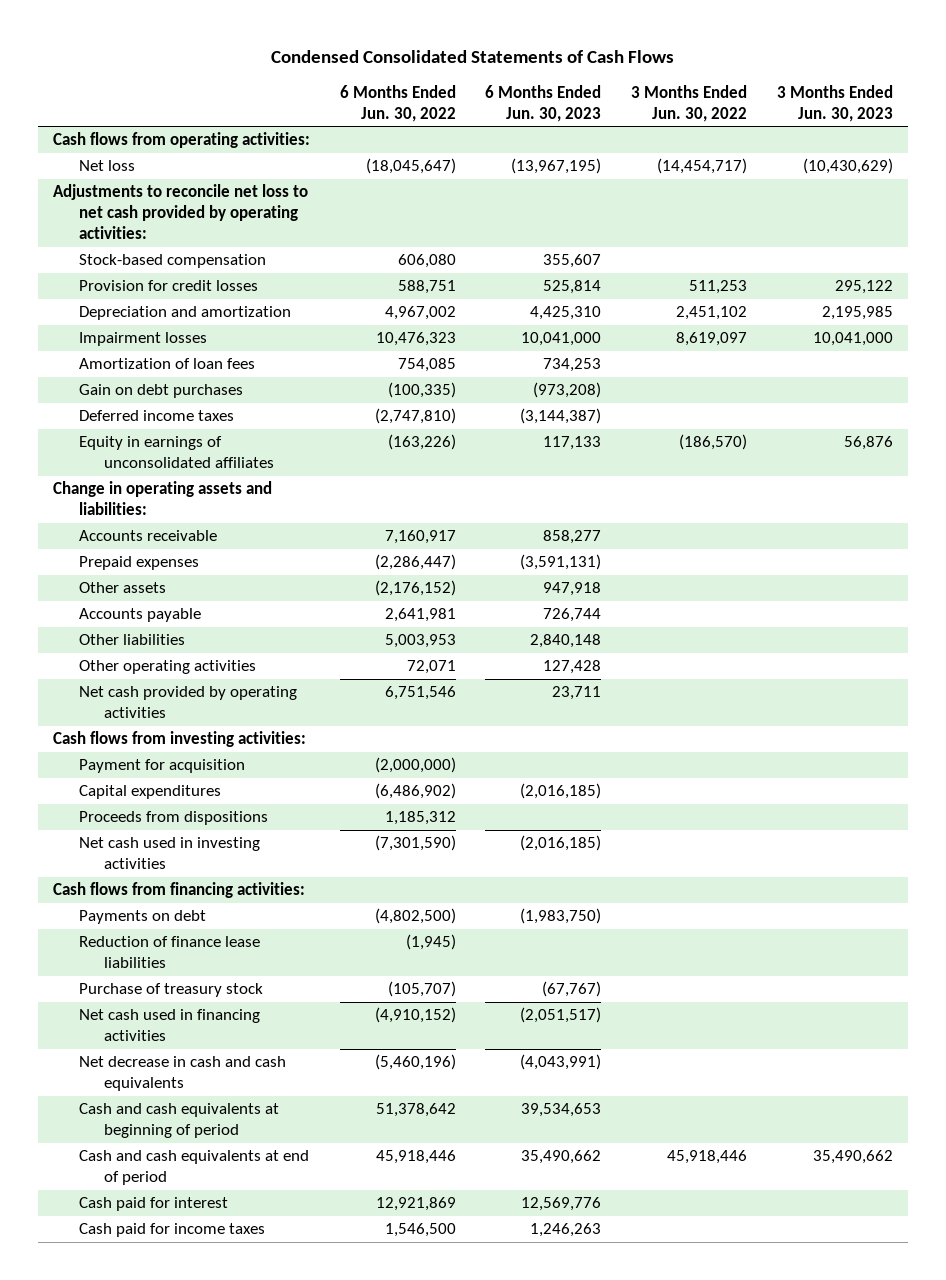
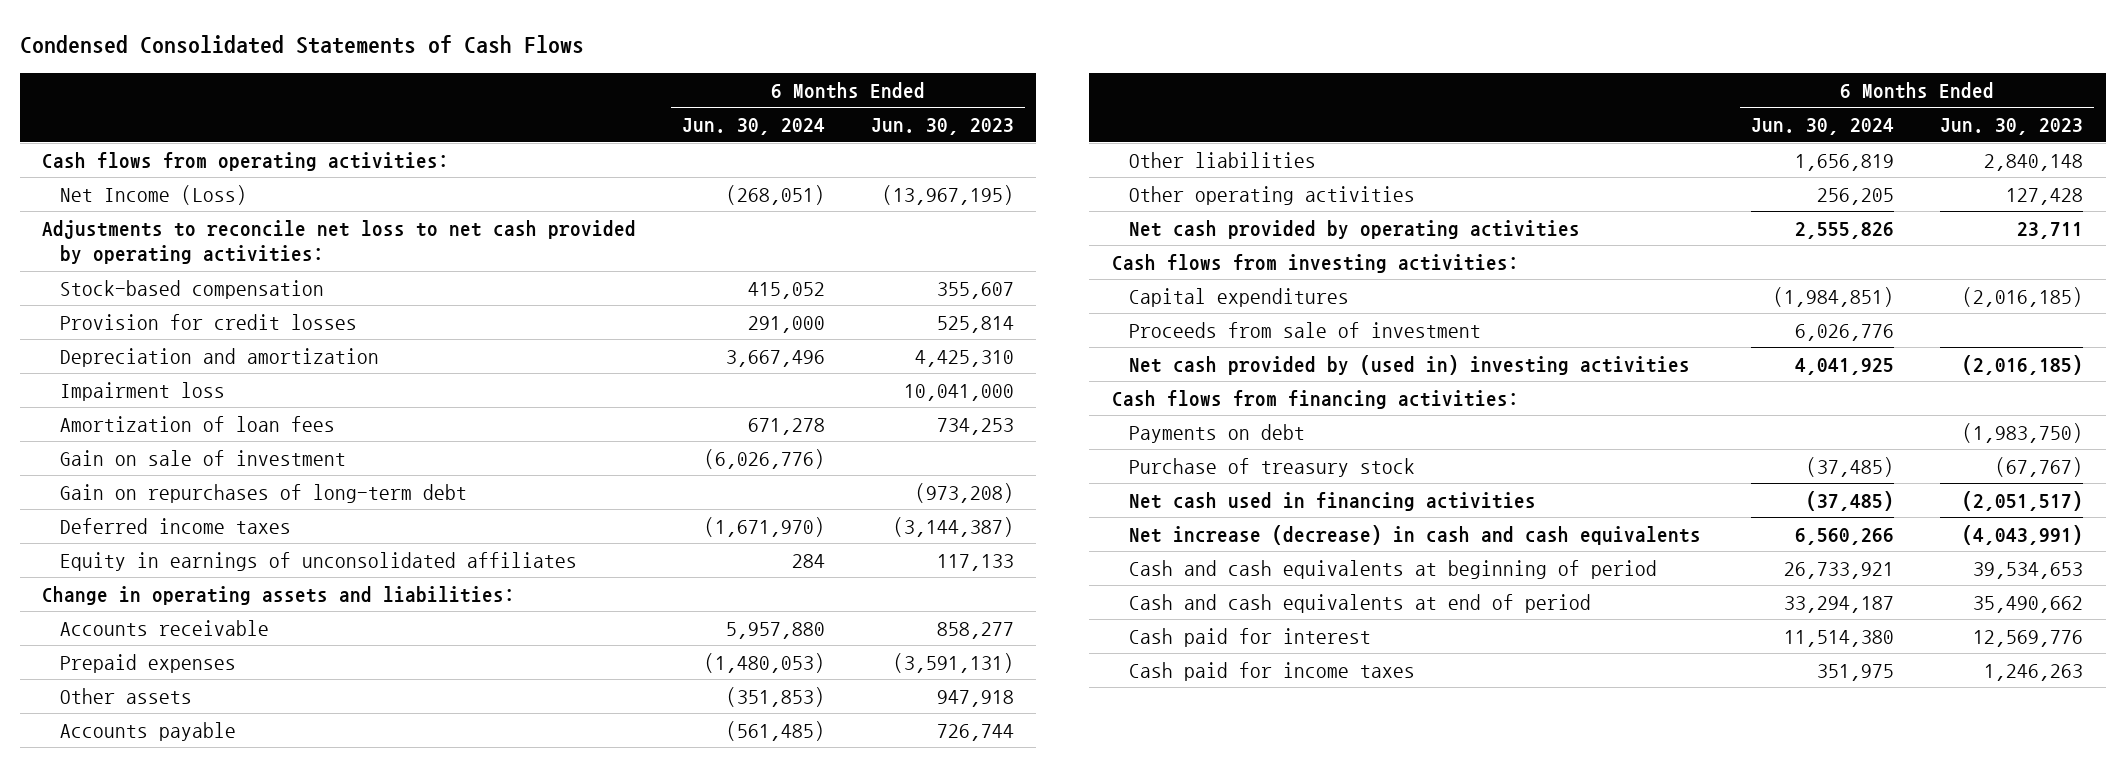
[339,84,456,122] 6 Months Ended Jun. 30, 2022 -> none
[631,84,748,122] 3 Months Ended Jun. 30, 2022 -> none
[777,84,894,122] 3 Months Ended Jun. 30, 2023 -> none
none -> [682,118,826,136] Jun. 30, 2024
[78,160,135,172] Net loss -> [59,184,247,205] Net Income (Loss)
[78,332,207,347] Impairment losses -> [59,381,225,401] Impairment loss
none -> [59,449,346,466] Gain on sale of investment
[78,384,243,399] Gain on debt purchases -> [59,483,467,503] Gain on repurchases of long-term debt
[78,759,245,774] Payment for acquisition -> none
[78,811,268,826] Proceeds from dispositions -> none
none -> [1129,321,1482,338] Proceeds from sale of investment
[78,837,260,870] Net cash used in investing activities -> [1129,354,1691,375] Net cash provided by (used in) investing activities
[78,936,260,969] Reduction of finance lease liabilities -> none
[78,1056,286,1092] Net decrease in cash and cash equivalents -> [1129,524,1702,545] Net increase (decrease) in cash and cash equivalents

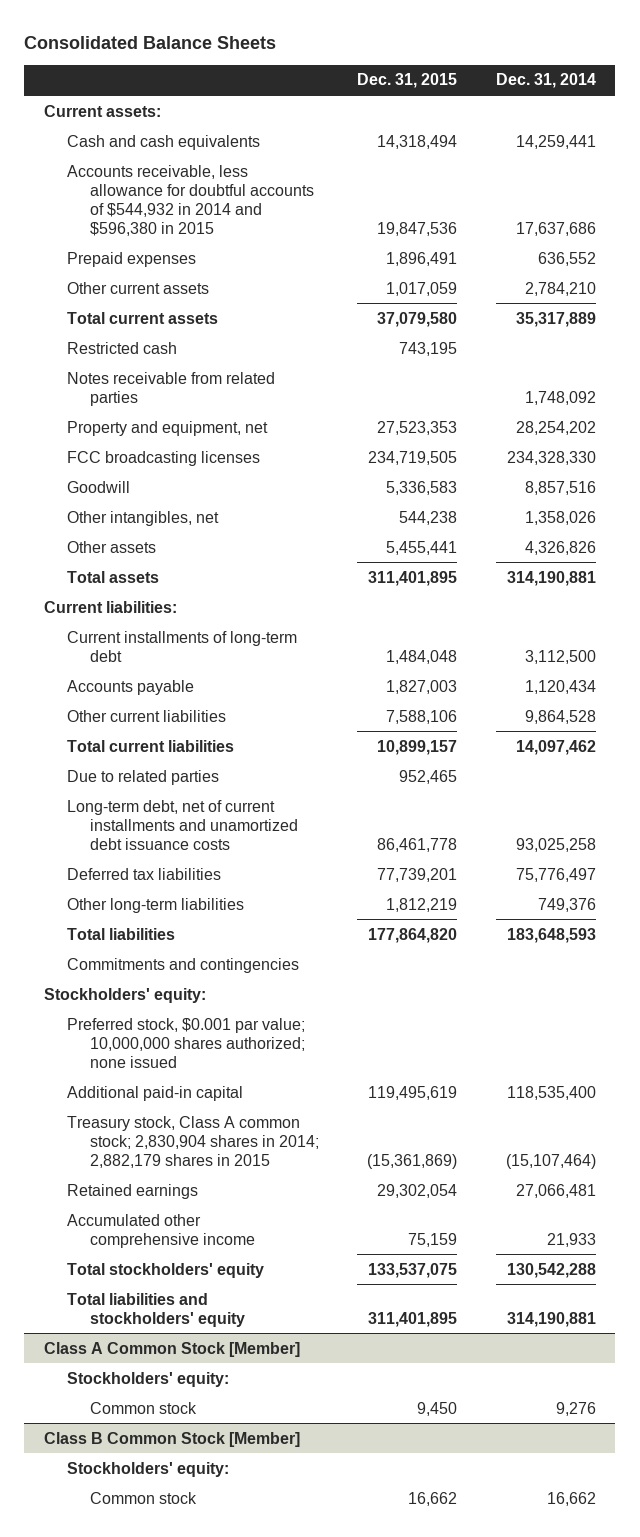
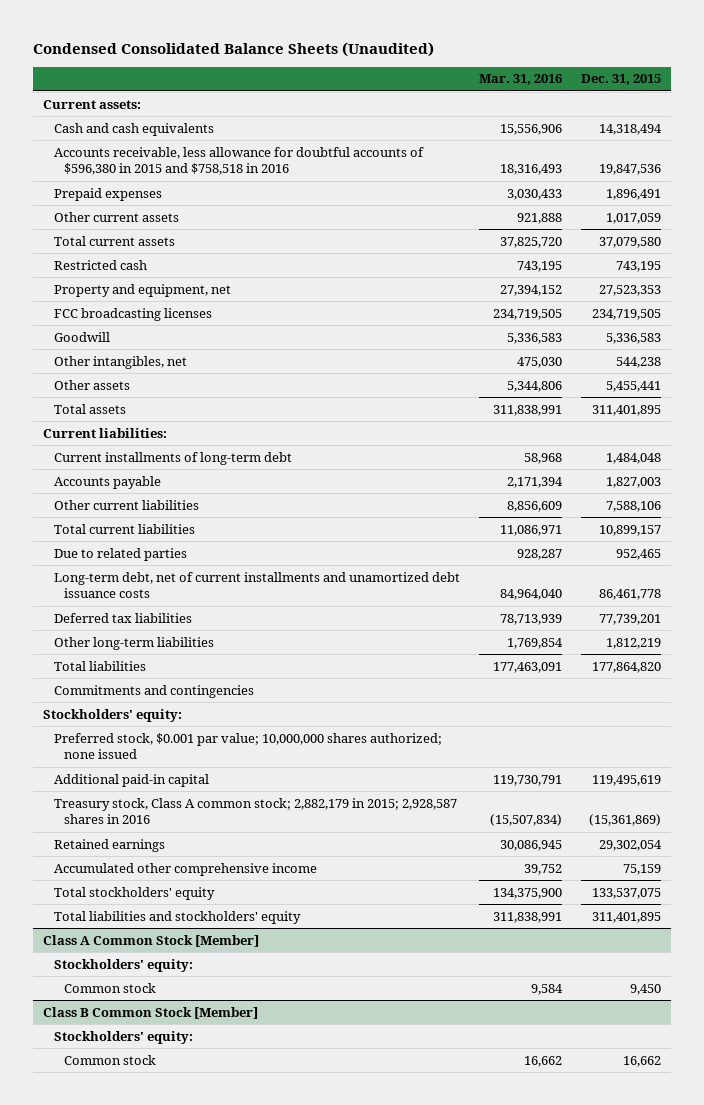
[24,35,277,49] Consolidated Balance Sheets -> [33,41,435,57] Condensed Consolidated Balance Sheets (Unaudited)
[496,73,597,89] Dec. 31, 2014 -> none
none -> [478,74,562,86] Mar. 31, 2016
[66,164,314,236] Accounts receivable, less allowance for doubtful accounts of $544,932 in 2014 and $596,380 in 2015 -> [53,146,424,176] Accounts receivable, less allowance for doubtful accounts of $596,380 in 2015 and $758,518 in 2016
[66,371,275,406] Notes receivable from related parties -> none
[66,1115,319,1168] Treasury stock, Class A common stock; 2,830,904 shares in 2014; 2,882,179 shares in 2015 -> [53,797,457,825] Treasury stock, Class A common stock; 2,882,179 in 2015; 2,928,587 shares in 2016

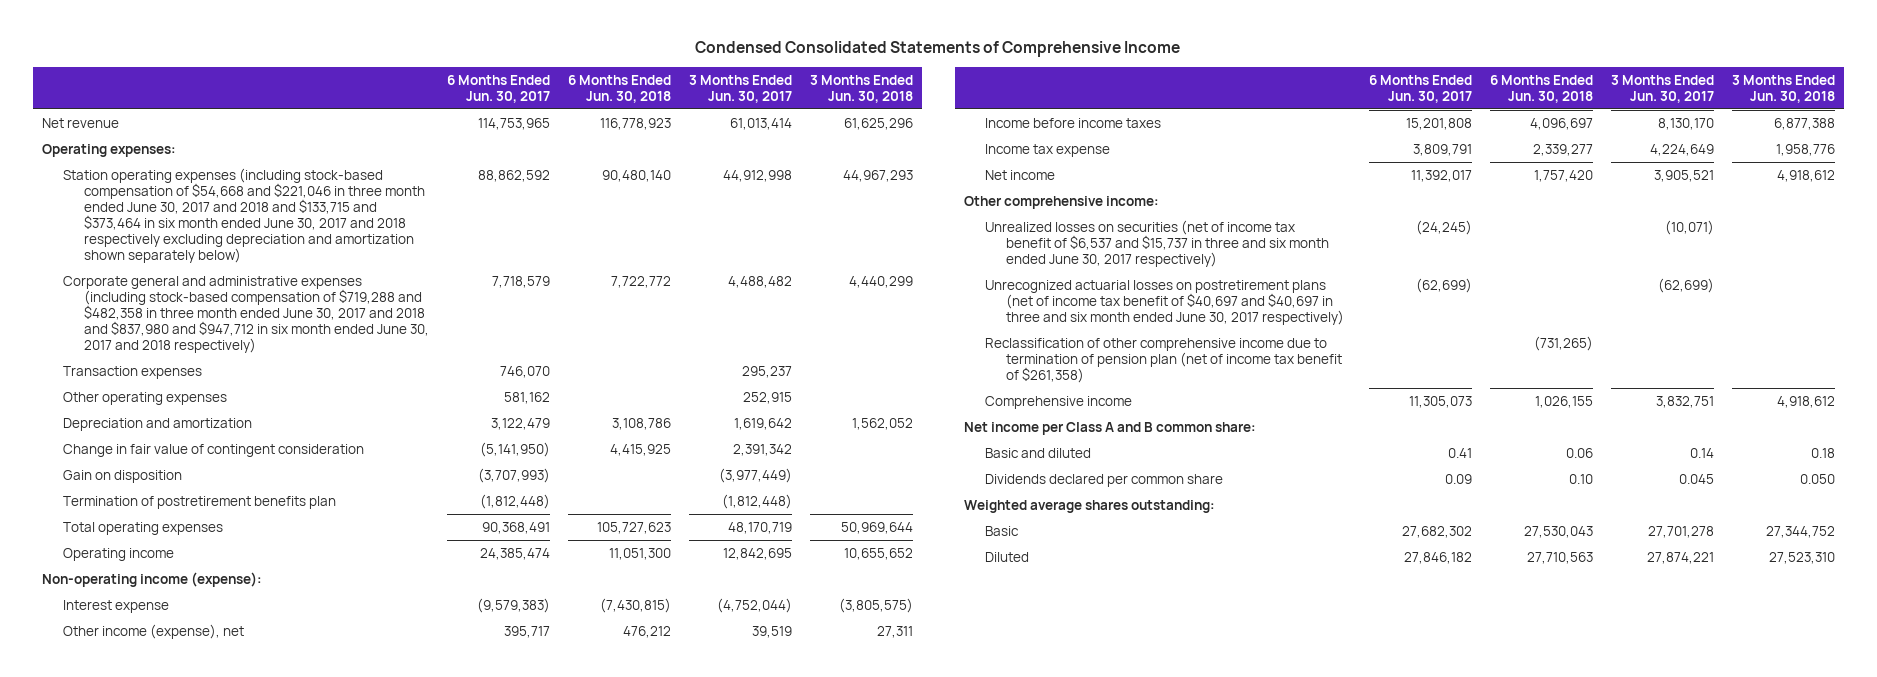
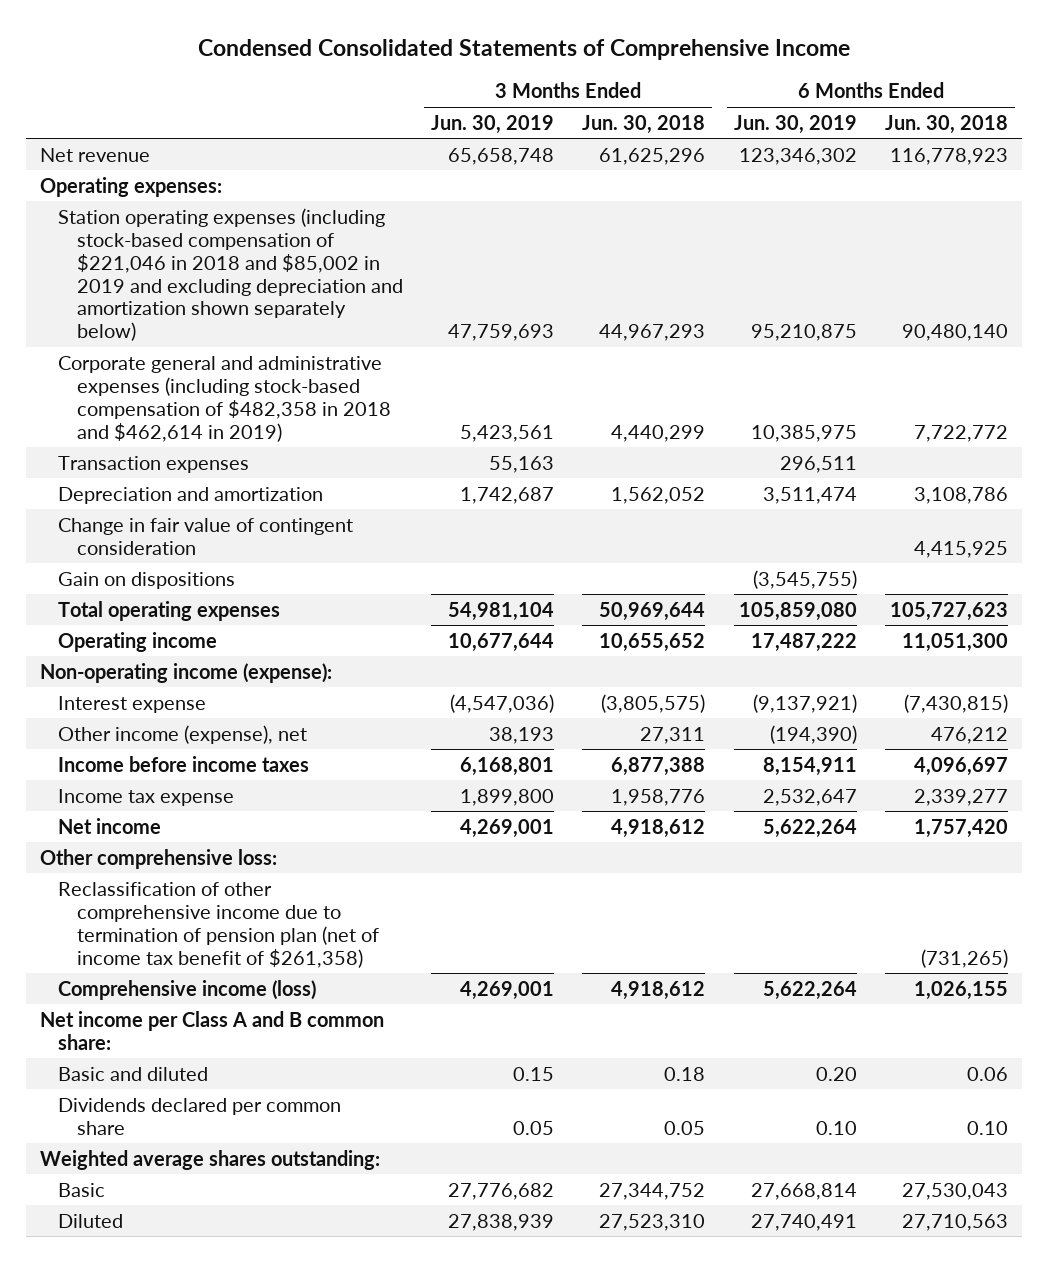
[446,74,550,103] 6 Months Ended Jun. 30, 2017 -> none
[688,74,792,103] 3 Months Ended Jun. 30, 2017 -> none
none -> [431,114,555,134] Jun. 30, 2019
none -> [733,114,857,134] Jun. 30, 2019
[62,167,425,264] Station operating expenses (including stock-based compensation of $54,668 and $221,046 in three month ended June 30, 2017 and 2018 and $133,715 and $373,464 in six month ended June 30, 2017 and 2018 respectively excluding depreciation and amortization shown separately below) -> [58,207,403,342] Station operating expenses (including stock-based compensation of $221,046 in 2018 and $85,002 in 2019 and excluding depreciation and amortization shown separately below)
[62,275,429,354] Corporate general and administrative expenses (including stock-based compensation of $719,288 and $482,358 in three month ended June 30, 2017 and 2018 and $837,980 and $947,712 in six month ended June 30, 2017 and 2018 respectively) -> [58,355,391,442] Corporate general and administrative expenses (including stock-based compensation of $482,358 in 2018 and $462,614 in 2019)
[62,391,227,405] Other operating expenses -> none
[62,495,336,509] Termination of postretirement benefits plan -> none
[62,469,182,483] Gain on disposition -> [58,571,236,589] Gain on dispositions
[985,219,1330,267] Unrealized losses on securities (net of income tax benefit of $6,537 and $15,737 in three and six month ended June 30, 2017 respectively) -> none
[985,279,1345,325] Unrecognized actuarial losses on postretirement plans (net of income tax benefit of $40,697 and $40,697 in three and six month ended June 30, 2017 respectively) -> none
[964,195,1160,209] Other comprehensive income: -> [39,848,277,869] Other comprehensive loss:
[985,395,1133,409] Comprehensive income -> [58,979,317,1000] Comprehensive income (loss)
[1800,473,1836,484] 0.050 -> [664,1120,706,1135] 0.05

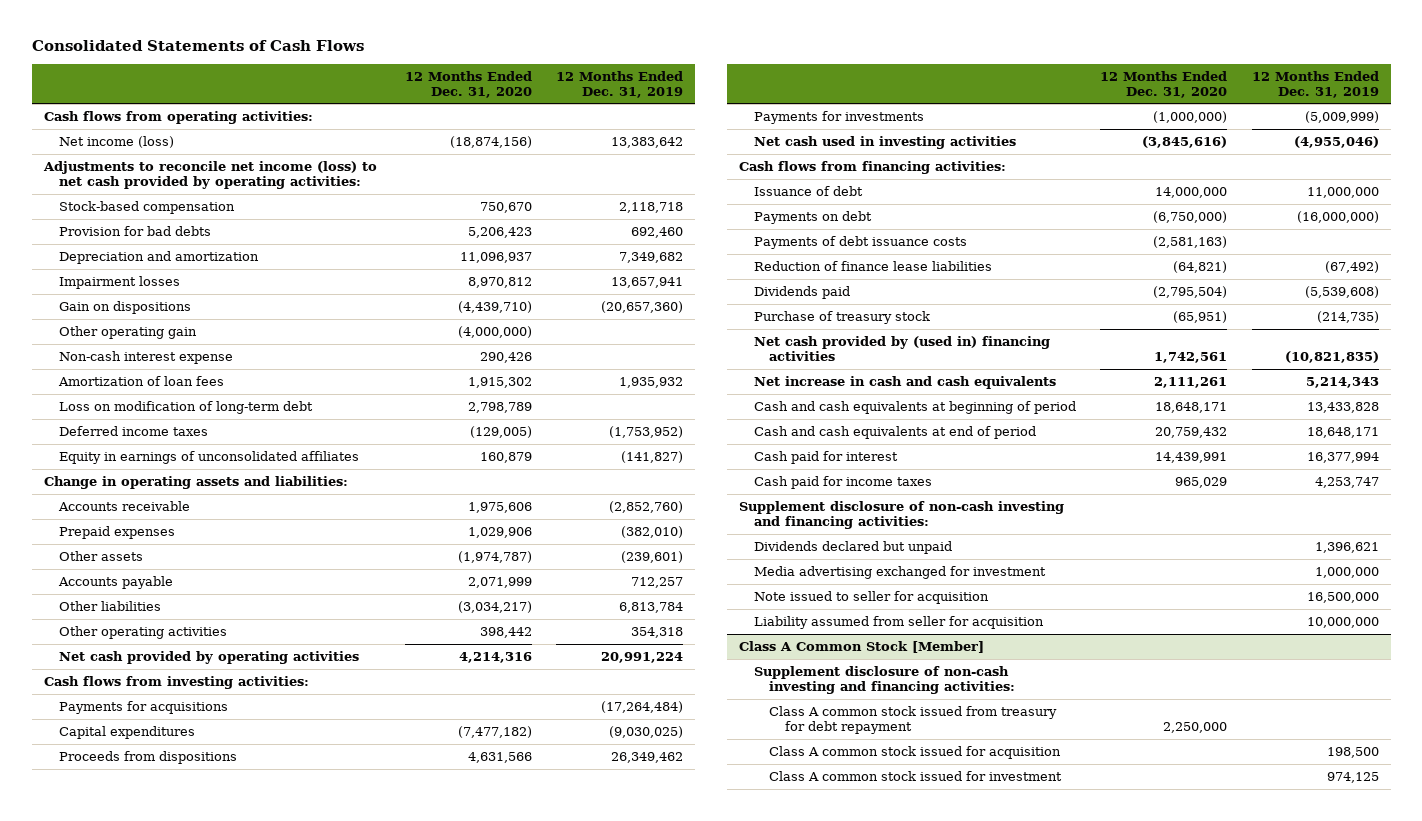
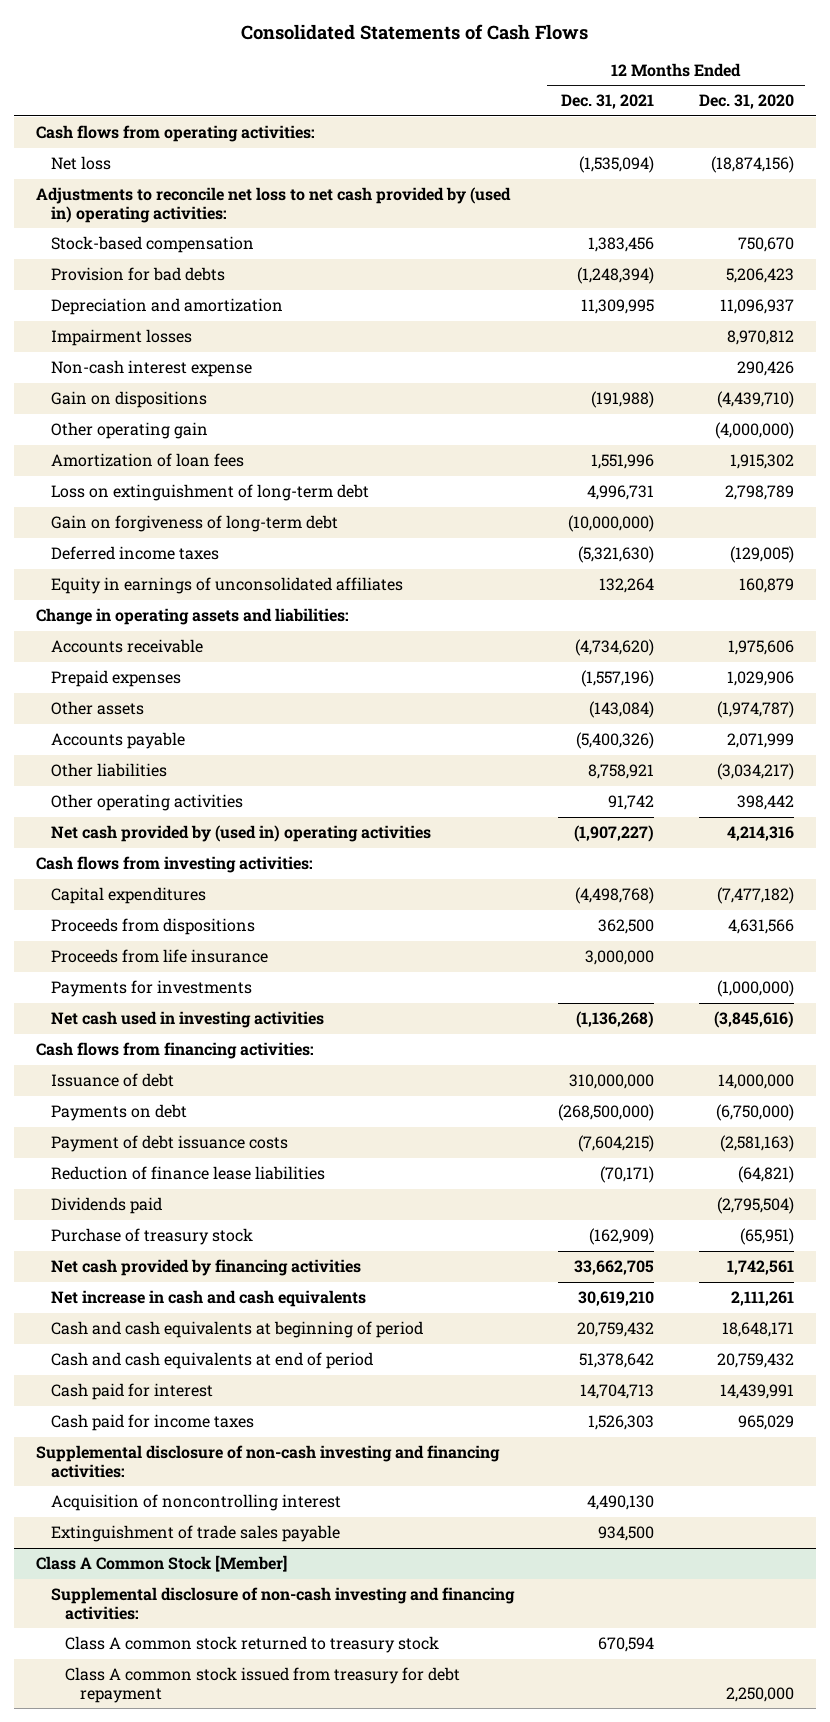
[556,70,684,98] 12 Months Ended Dec. 31, 2019 -> none
none -> [561,94,655,110] Dec. 31, 2021
[58,135,174,148] Net income (loss) -> [50,156,111,171] Net loss
[42,160,377,189] Adjustments to reconcile net income (loss) to net cash provided by operating activities: -> [36,187,512,223] Adjustments to reconcile net loss to net cash provided by (used in) operating activities:
[58,350,233,364] Non-cash interest expense -> [50,360,252,378] Non-cash interest expense
[58,400,313,414] Loss on modification of long-term debt -> [50,484,369,502] Loss on extinguishment of long-term debt
none -> [50,515,338,533] Gain on forgiveness of long-term debt
[58,650,359,664] Net cash provided by operating activities -> [50,825,431,843] Net cash provided by (used in) operating activities
[58,700,228,714] Payments for acquisitions -> none
none -> [50,949,268,964] Proceeds from life insurance
[754,235,968,249] Payments of debt issuance costs -> [50,1135,288,1153] Payment of debt issuance costs
[754,335,1051,361] Net cash provided by (used in) financing activities -> [50,1259,361,1277] Net cash provided by financing activities
[754,540,953,554] Dividends declared but unpaid -> none
[754,565,1047,579] Media advertising exchanged for investment -> none
[754,590,990,604] Note issued to seller for acquisition -> none
[754,615,1045,629] Liability assumed from seller for acquisition -> none
[738,500,1064,529] Supplement disclosure of non-cash investing and financing activities: -> [36,1445,501,1478] Supplemental disclosure of non-cash investing and financing activities:
none -> [50,1494,341,1512] Acquisition of noncontrolling interest
none -> [50,1525,340,1543] Extinguishment of trade sales payable
[754,665,1016,694] Supplement disclosure of non-cash investing and financing activities: -> [50,1587,515,1620] Supplemental disclosure of non-cash investing and financing activities:
none -> [65,1636,440,1654] Class A common stock returned to treasury stock
[769,745,1062,759] Class A common stock issued for acquisition -> none
[769,770,1063,781] Class A common stock issued for investment -> none

